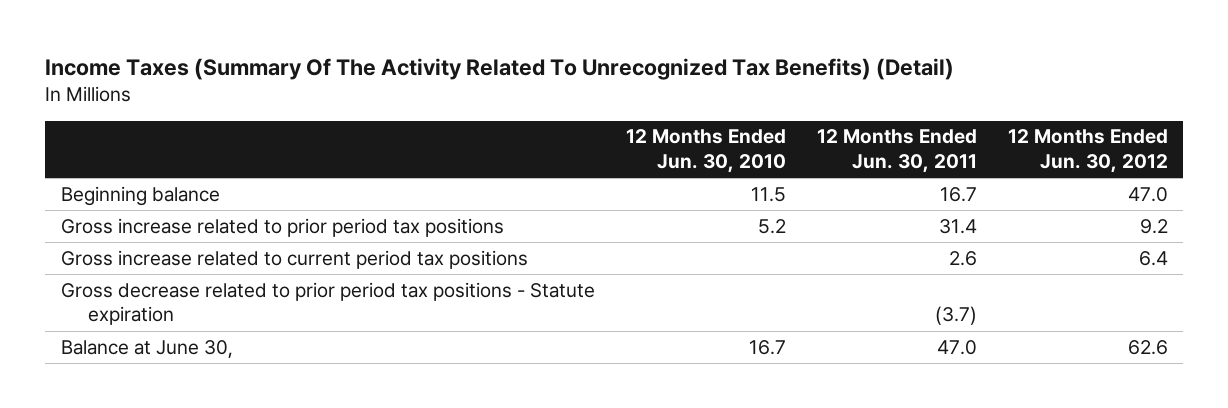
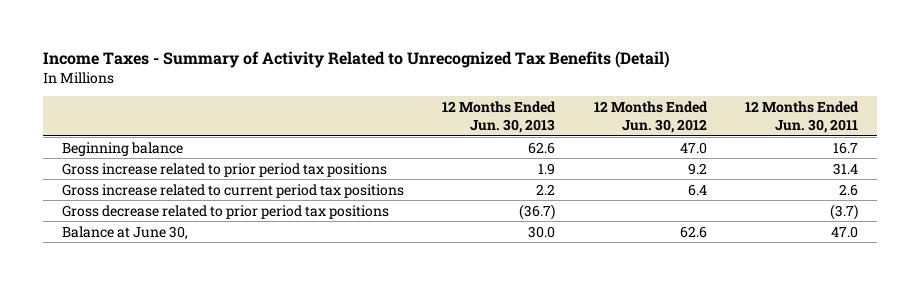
[45,58,955,81] Income Taxes (Summary Of The Activity Related To Unrecognized Tax Benefits) (Detail) -> [42,51,670,69] Income Taxes - Summary of Activity Related to Unrecognized Tax Benefits (Detail)
[625,129,786,173] 12 Months Ended Jun. 30, 2010 -> none
none -> [442,100,557,133] 12 Months Ended Jun. 30, 2013
[60,281,595,326] Gross decrease related to prior period tax positions - Statute expiration -> [61,204,389,219] Gross decrease related to prior period tax positions

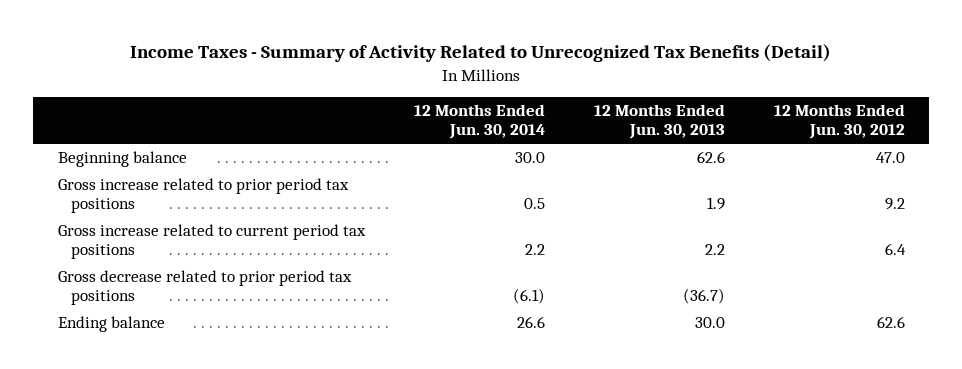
[745,100,860,133] 12 Months Ended Jun. 30, 2011 -> none
none -> [413,104,545,140] 12 Months Ended Jun. 30, 2014
[61,225,188,240] Balance at June 30, -> [57,316,165,333] Ending balance

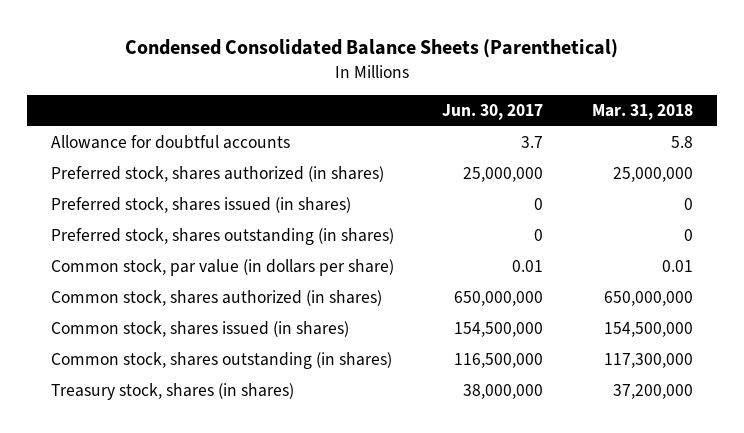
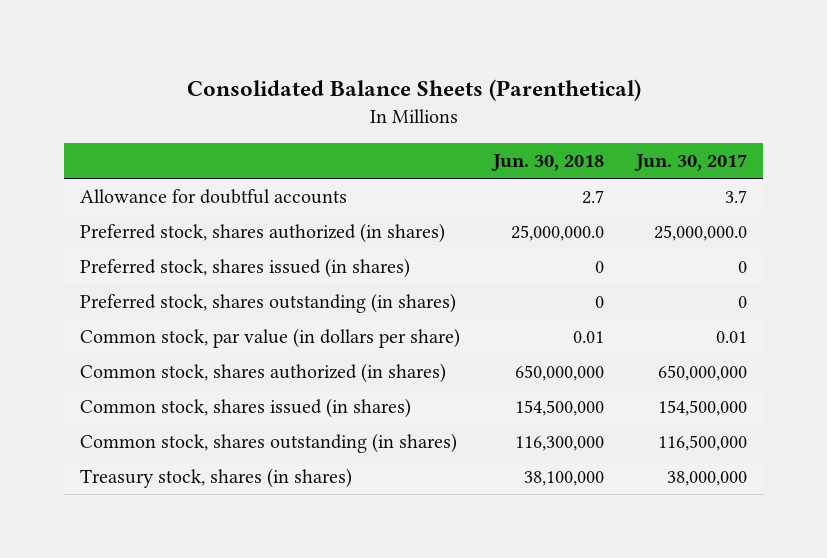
[124,39,618,59] Condensed Consolidated Balance Sheets (Parenthetical) -> [186,78,641,101] Consolidated Balance Sheets (Parenthetical)
[591,104,693,121] Mar. 31, 2018 -> none
none -> [490,154,604,172] Jun. 30, 2018
[463,167,544,183] 25,000,000 -> [654,225,748,242] 25,000,000.0

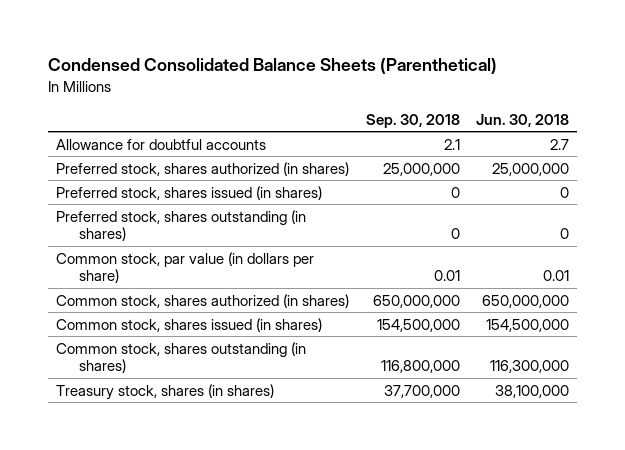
[186,78,641,101] Consolidated Balance Sheets (Parenthetical) -> [48,58,498,75] Condensed Consolidated Balance Sheets (Parenthetical)
[634,154,748,172] Jun. 30, 2017 -> none
none -> [365,113,460,128] Sep. 30, 2018
[510,225,604,242] 25,000,000.0 -> [492,162,570,176] 25,000,000

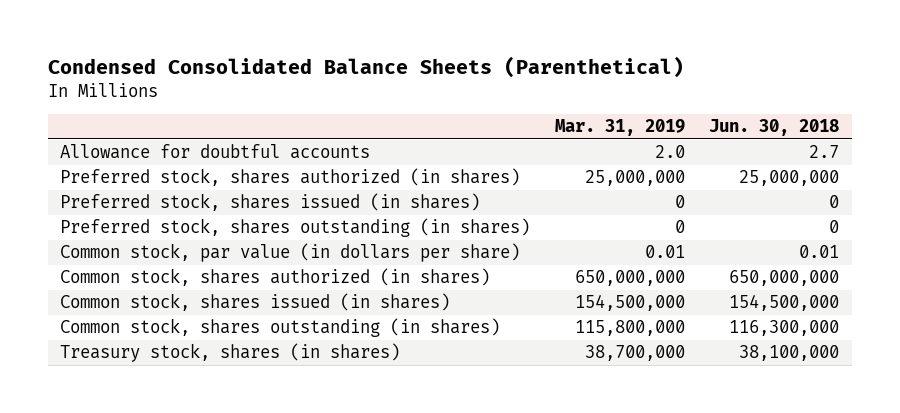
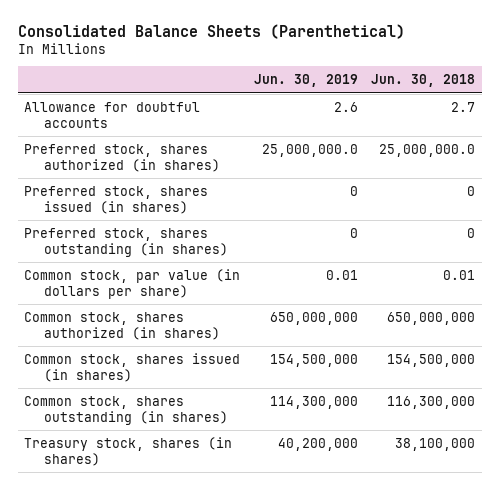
[47,56,684,79] Condensed Consolidated Balance Sheets (Parenthetical) -> [17,24,405,40] Consolidated Balance Sheets (Parenthetical)
[554,119,685,137] Mar. 31, 2019 -> none
none -> [253,74,358,88] Jun. 30, 2019
[739,170,840,187] 25,000,000 -> [379,143,476,157] 25,000,000.0

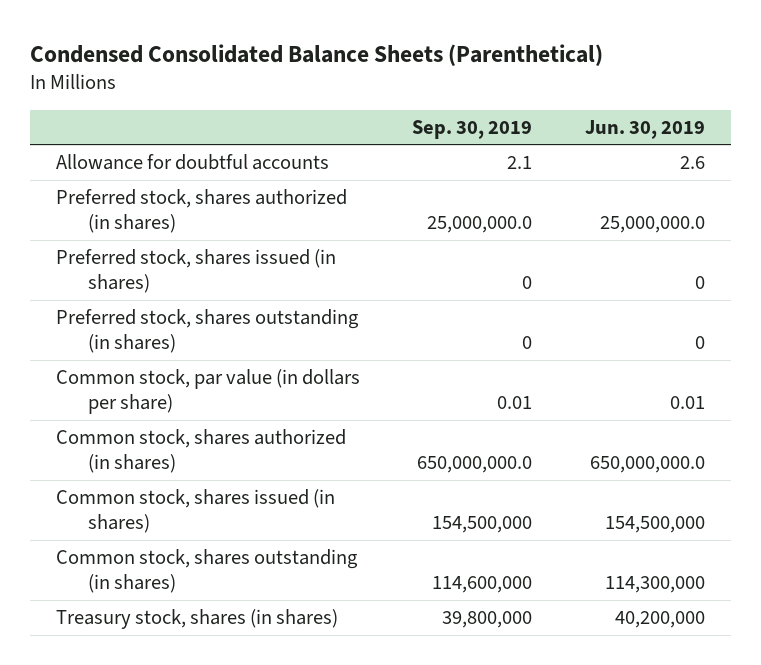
[17,24,405,40] Consolidated Balance Sheets (Parenthetical) -> [29,43,603,66] Condensed Consolidated Balance Sheets (Parenthetical)
[371,74,476,88] Jun. 30, 2018 -> none
none -> [412,119,533,139] Sep. 30, 2019
[269,311,358,325] 650,000,000 -> [589,456,705,474] 650,000,000.0

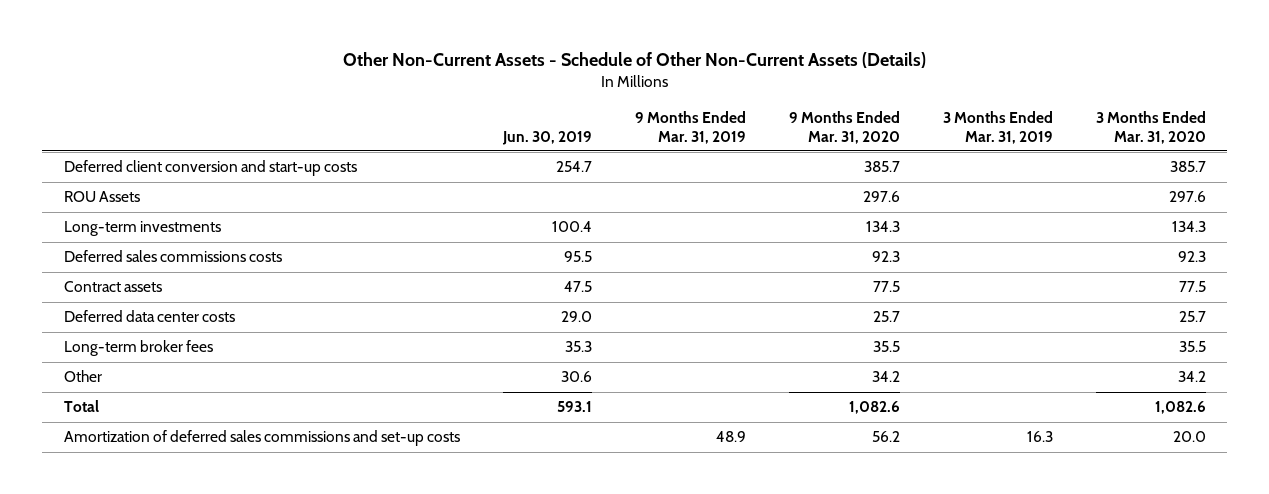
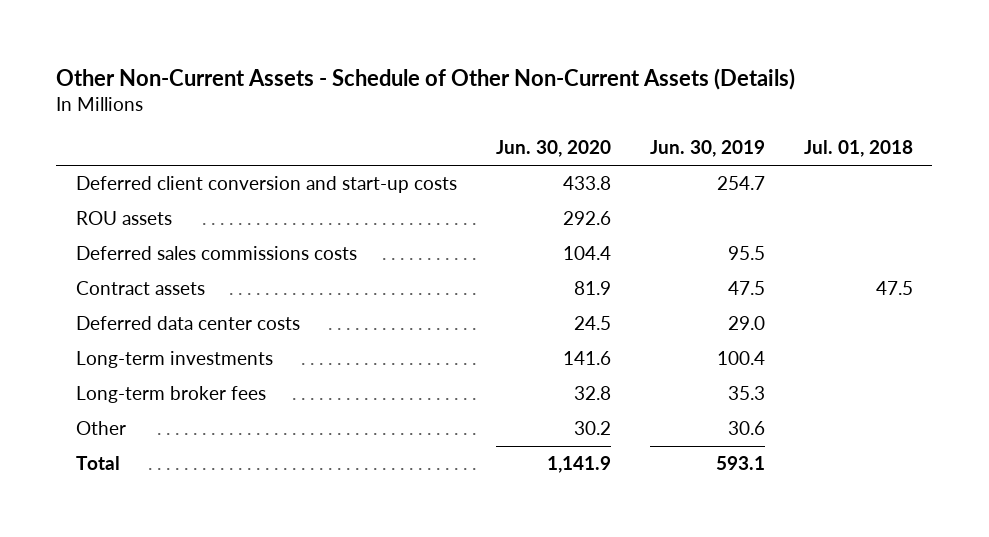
[634,110,746,144] 9 Months Ended Mar. 31, 2019 -> none
[788,110,900,144] 9 Months Ended Mar. 31, 2020 -> none
[942,110,1053,144] 3 Months Ended Mar. 31, 2019 -> none
[1095,110,1206,144] 3 Months Ended Mar. 31, 2020 -> none
none -> [495,140,611,158] Jun. 30, 2020
none -> [803,140,913,158] Jul. 01, 2018
[63,191,140,203] ROU Assets -> [75,211,172,226] ROU assets
[63,221,221,237] Long-term investments -> [75,351,273,369] Long-term investments
[63,430,460,447] Amortization of deferred sales commissions and set-up costs -> none

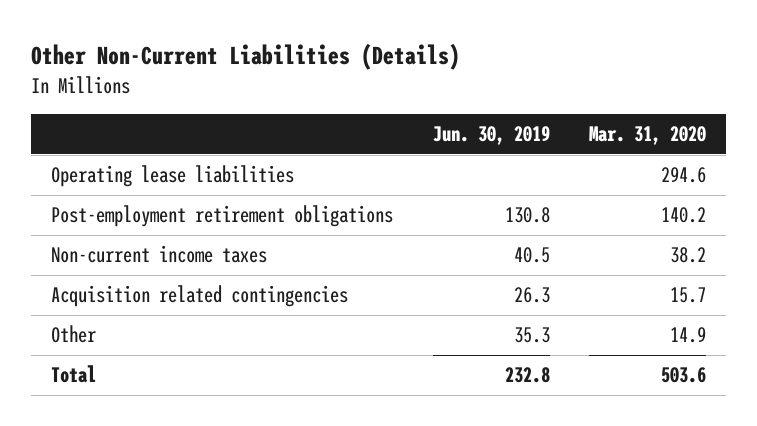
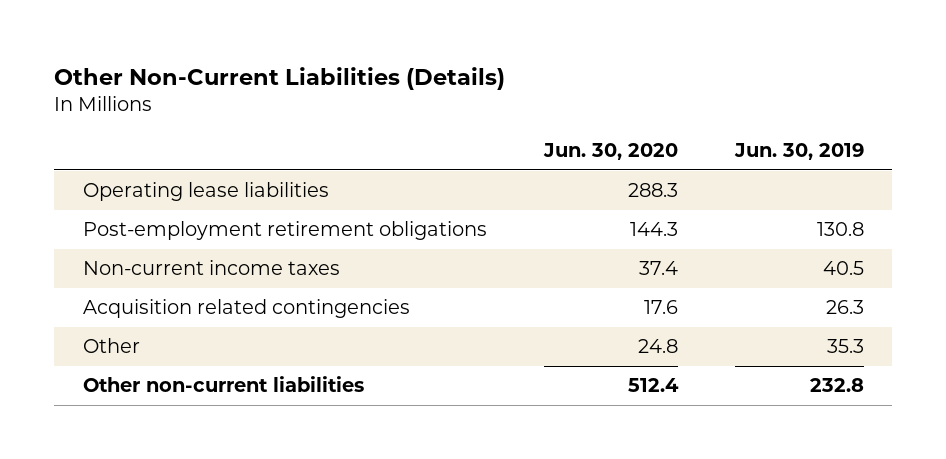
[588,126,706,146] Mar. 31, 2020 -> none
none -> [542,143,678,161] Jun. 30, 2020
[51,365,97,384] Total -> [82,376,364,393] Other non-current liabilities

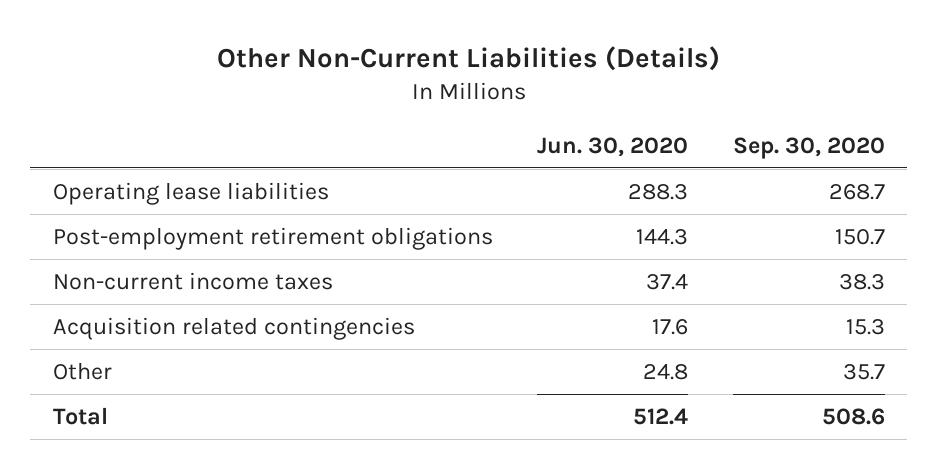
[733,143,864,161] Jun. 30, 2019 -> none
none -> [732,136,885,159] Sep. 30, 2020
[82,376,364,393] Other non-current liabilities -> [52,406,108,425] Total

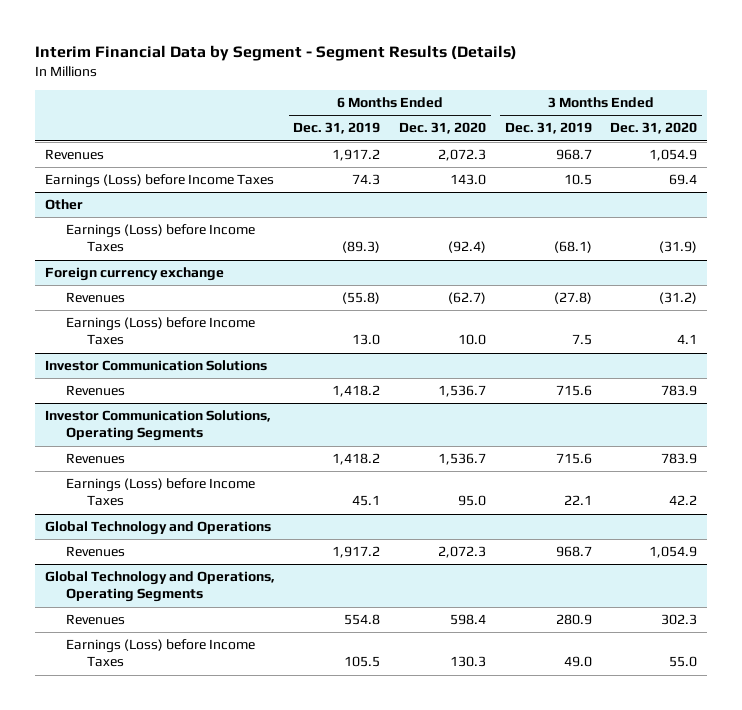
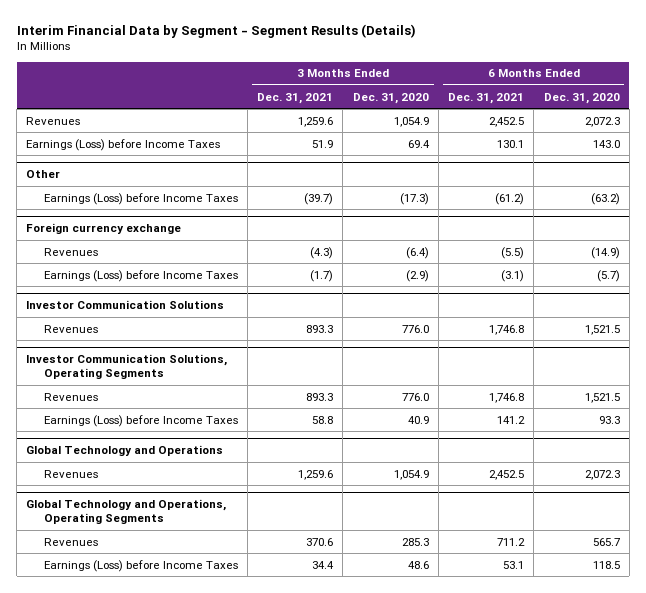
[293,122,381,135] Dec. 31, 2019 -> none
[504,122,592,135] Dec. 31, 2019 -> none
none -> [257,92,334,104] Dec. 31, 2021
none -> [448,92,525,104] Dec. 31, 2021
[448,241,487,254] (92.4) -> [590,192,620,205] (63.2)
[659,241,698,254] (31.9) -> [399,192,429,205] (17.3)
[448,292,487,305] (62.7) -> [590,246,620,259] (14.9)
[659,292,698,305] (31.2) -> [405,246,429,259] (6.4)
[458,334,487,346] 10.0 -> [596,269,620,282] (5.7)
[677,334,698,345] 4.1 -> [405,269,429,282] (2.9)
[438,385,487,398] 1,536.7 -> [584,324,620,335] 1,521.5
[661,385,698,397] 783.9 -> [401,324,429,333] 776.0
[438,453,487,466] 1,536.7 -> [584,392,620,403] 1,521.5
[661,453,698,465] 783.9 -> [401,392,429,401] 776.0
[458,495,487,507] 95.0 -> [598,415,620,424] 93.3
[669,495,698,506] 42.2 -> [407,415,429,424] 40.9
[450,614,487,626] 598.4 -> [592,537,620,546] 565.7
[661,614,698,626] 302.3 -> [401,537,429,546] 285.3
[450,656,487,668] 130.3 -> [592,560,620,569] 118.5
[669,656,698,668] 55.0 -> [407,560,429,569] 48.6

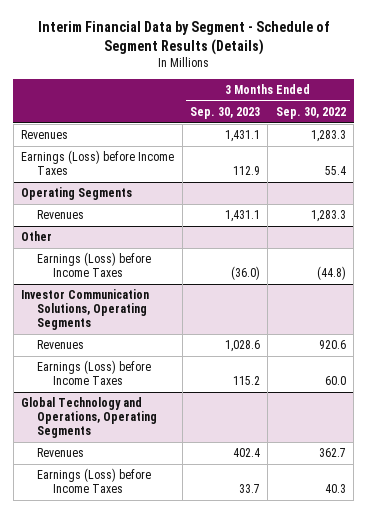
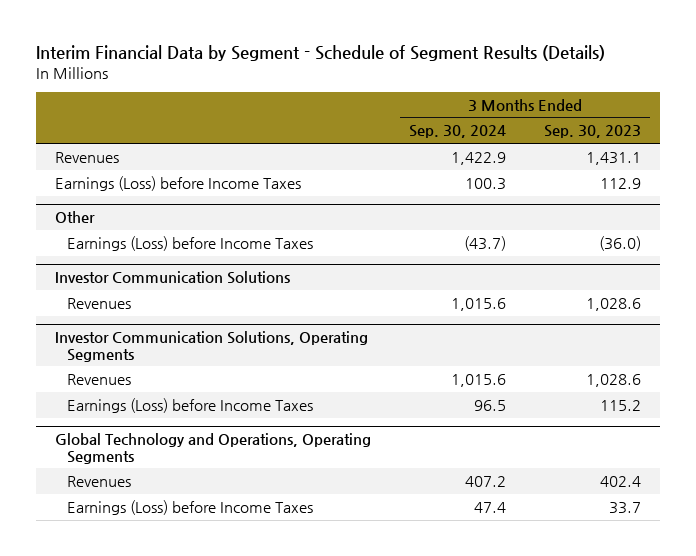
[275,107,346,120] Sep. 30, 2022 -> none
none -> [409,125,507,139] Sep. 30, 2024
[21,187,133,201] Operating Segments -> none
[37,210,85,220] Revenues -> none
none -> [55,271,291,285] Investor Communication Solutions
none -> [67,297,132,309] Revenues

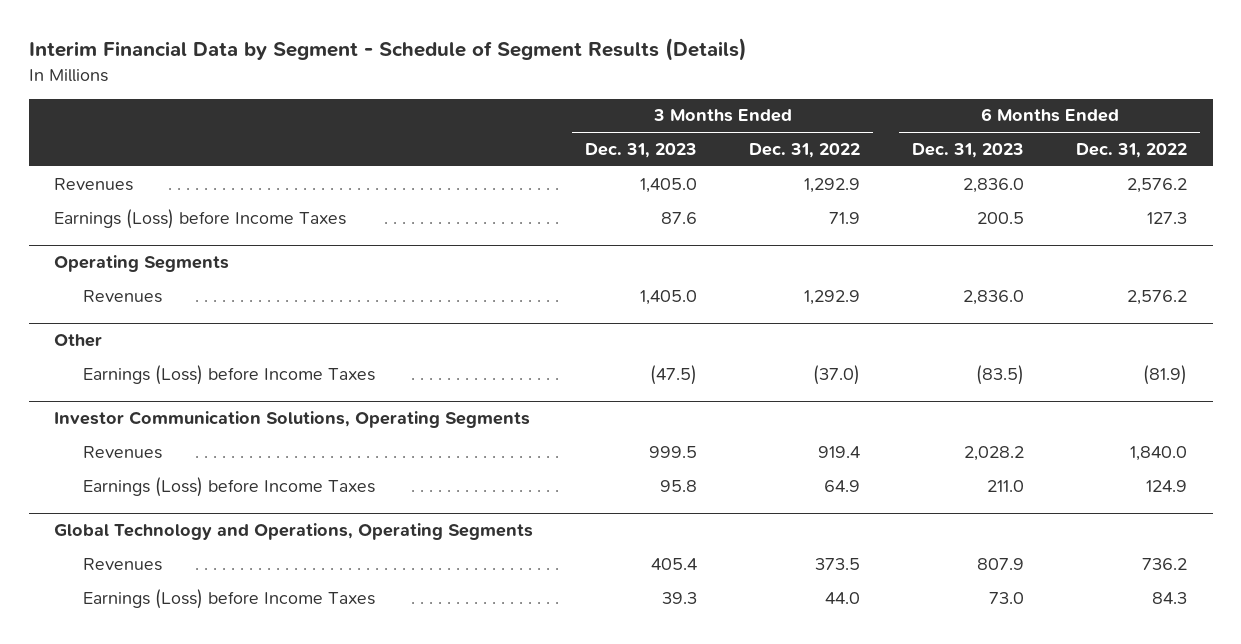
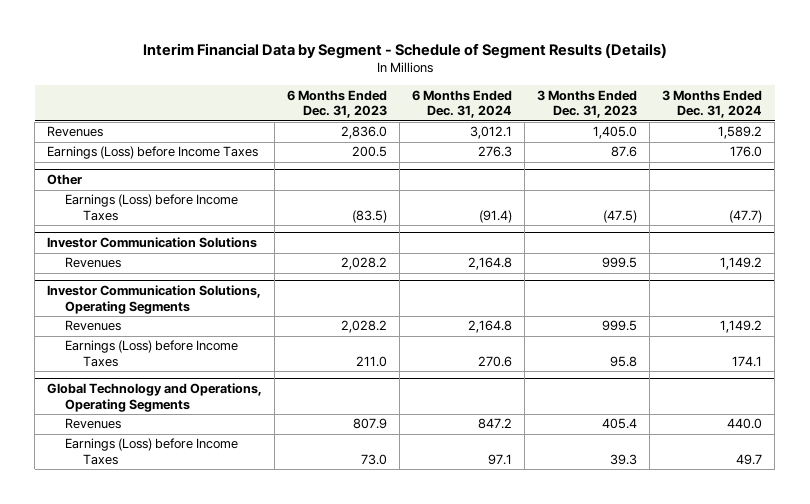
[749,142,861,158] Dec. 31, 2022 -> none
[1076,142,1188,158] Dec. 31, 2022 -> none
none -> [412,89,513,119] 6 Months Ended Dec. 31, 2024
none -> [662,89,763,119] 3 Months Ended Dec. 31, 2024
[54,255,230,273] Operating Segments -> none
[82,289,162,303] Revenues -> none
none -> [47,237,258,249] Investor Communication Solutions
none -> [65,257,122,269] Revenues

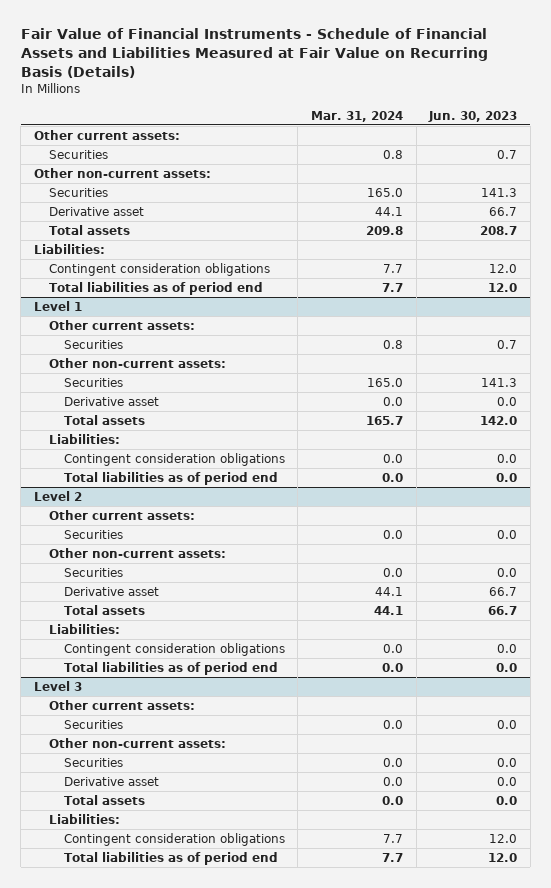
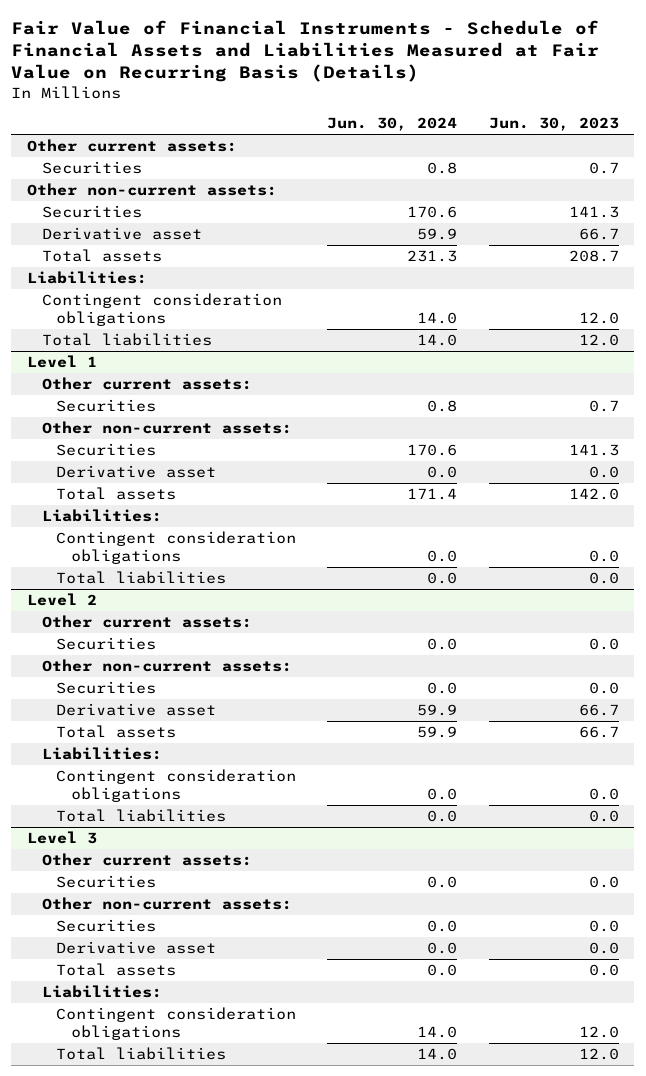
[311,110,404,122] Mar. 31, 2024 -> none
none -> [327,117,458,132] Jun. 30, 2024
[48,282,263,296] Total liabilities as of period end -> [41,333,212,347] Total liabilities
[63,472,278,486] Total liabilities as of period end -> [56,571,227,585] Total liabilities
[63,662,278,676] Total liabilities as of period end -> [56,809,227,823] Total liabilities
[63,852,278,866] Total liabilities as of period end -> [56,1047,227,1061] Total liabilities

